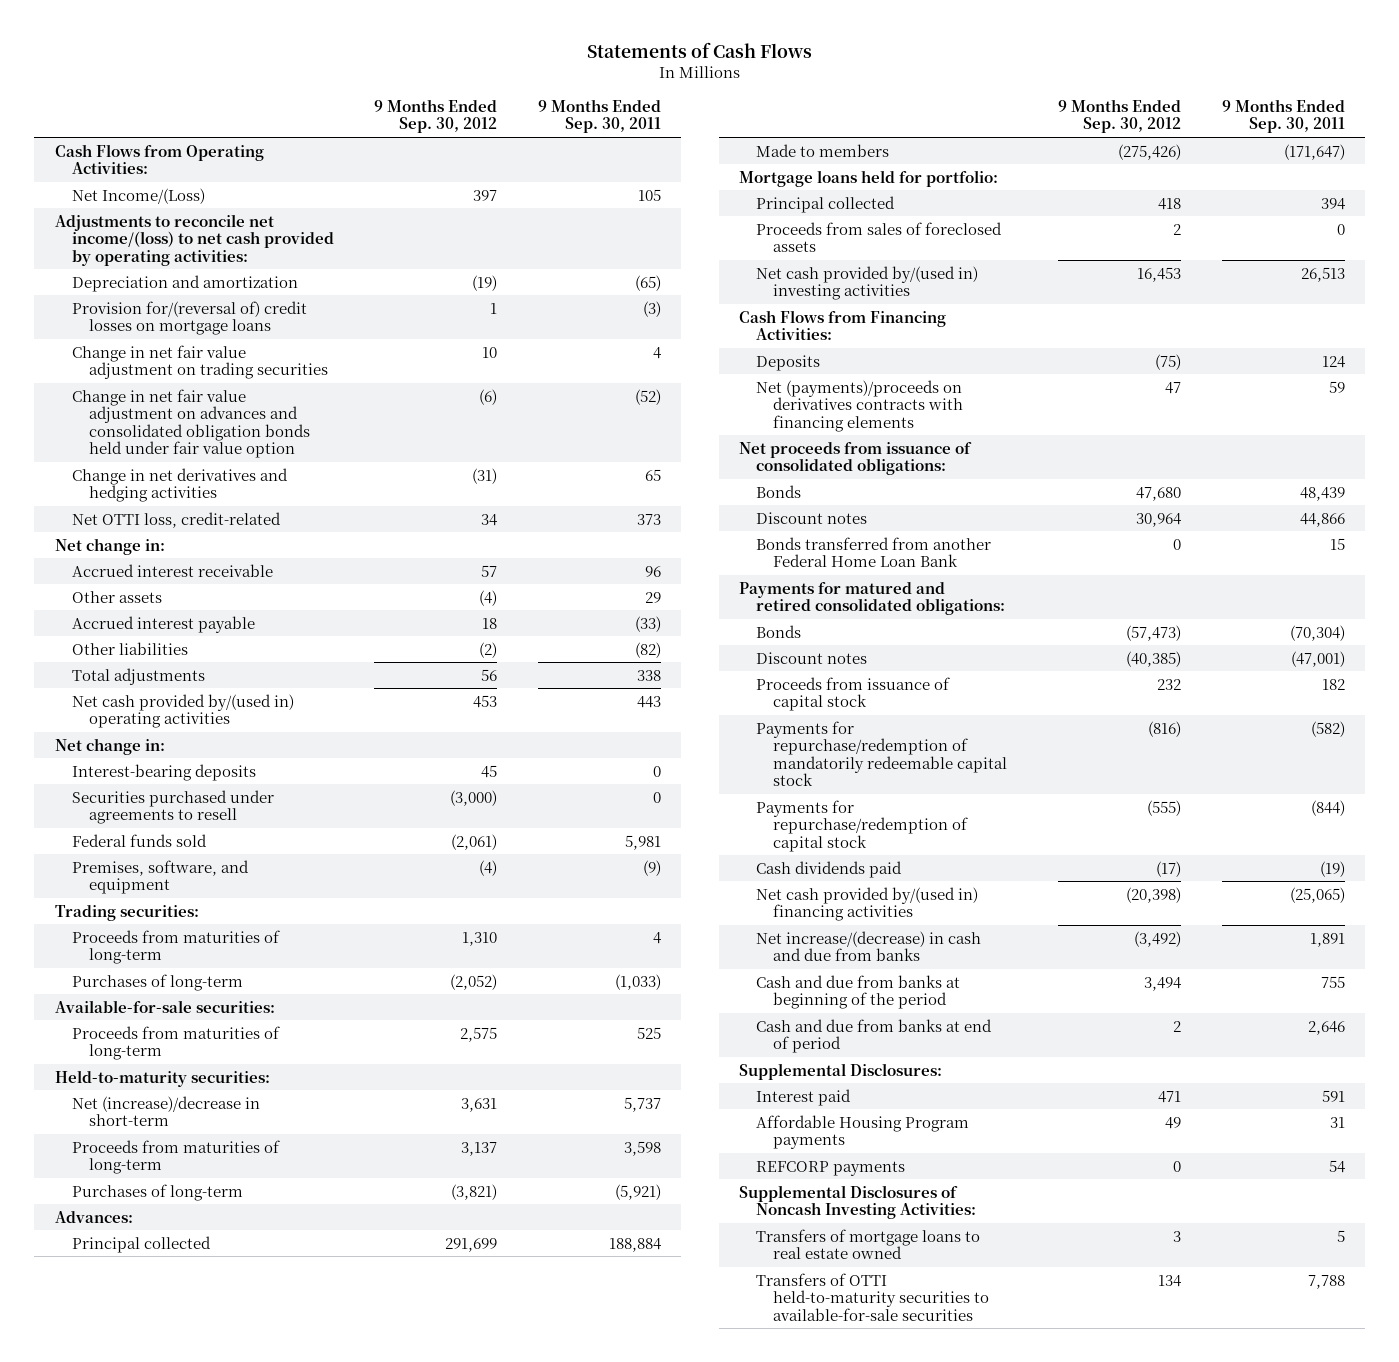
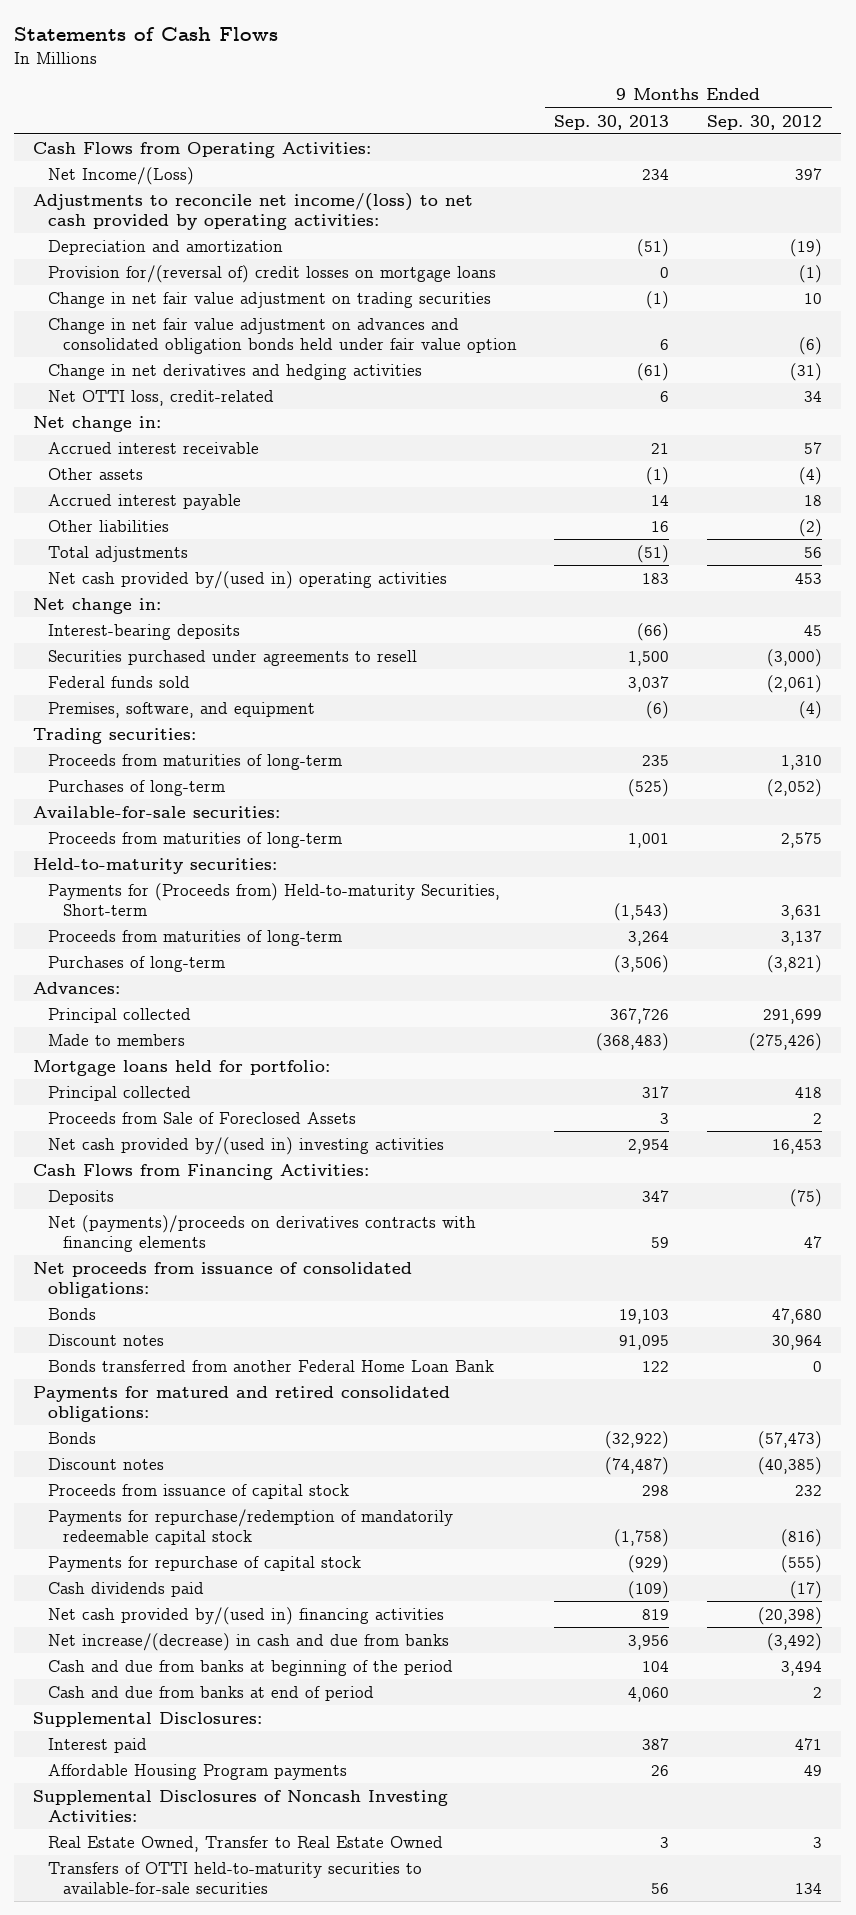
[537,98,661,134] 9 Months Ended Sep. 30, 2011 -> none
none -> [554,114,670,130] Sep. 30, 2013
[490,302,498,314] 1 -> [799,265,823,284] (1)
[71,1095,260,1127] Net (increase)/decrease in short-term -> [48,883,501,916] Payments for (Proceeds from) Held-to-maturity Securities, Short-term
[756,221,1003,253] Proceeds from sales of foreclosed assets -> [48,1112,357,1125] Proceeds from Sale of Foreclosed Assets
[756,799,969,852] Payments for repurchase/redemption of capital stock -> [48,1556,362,1573] Payments for repurchase of capital stock
[756,1160,906,1176] REFCORP payments -> none
[756,1228,981,1260] Transfers of mortgage loans to real estate owned -> [48,1836,444,1853] Real Estate Owned, Transfer to Real Estate Owned

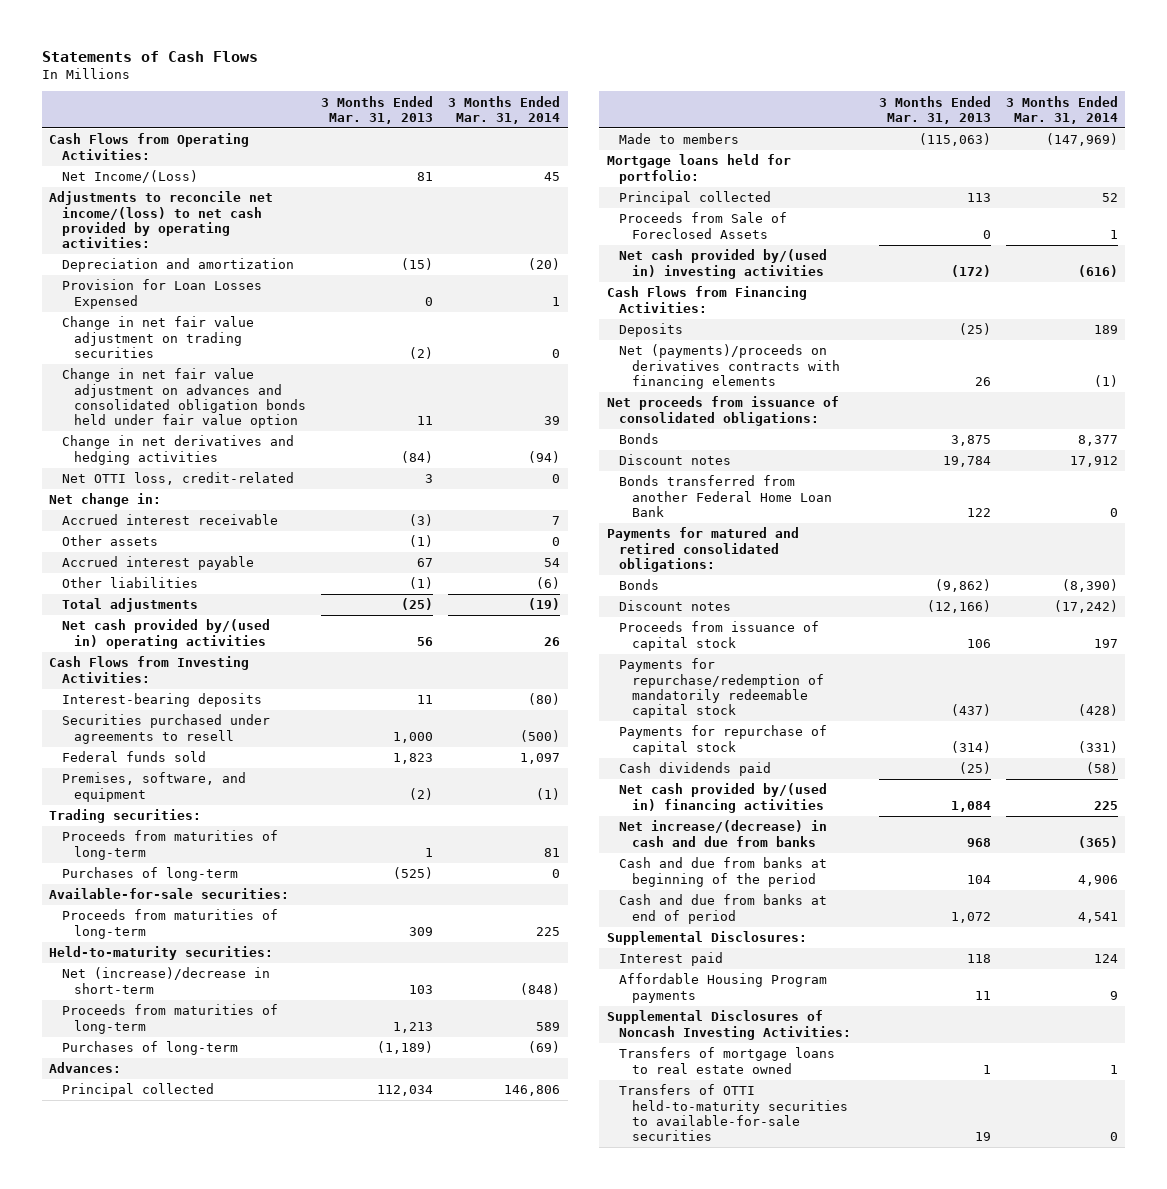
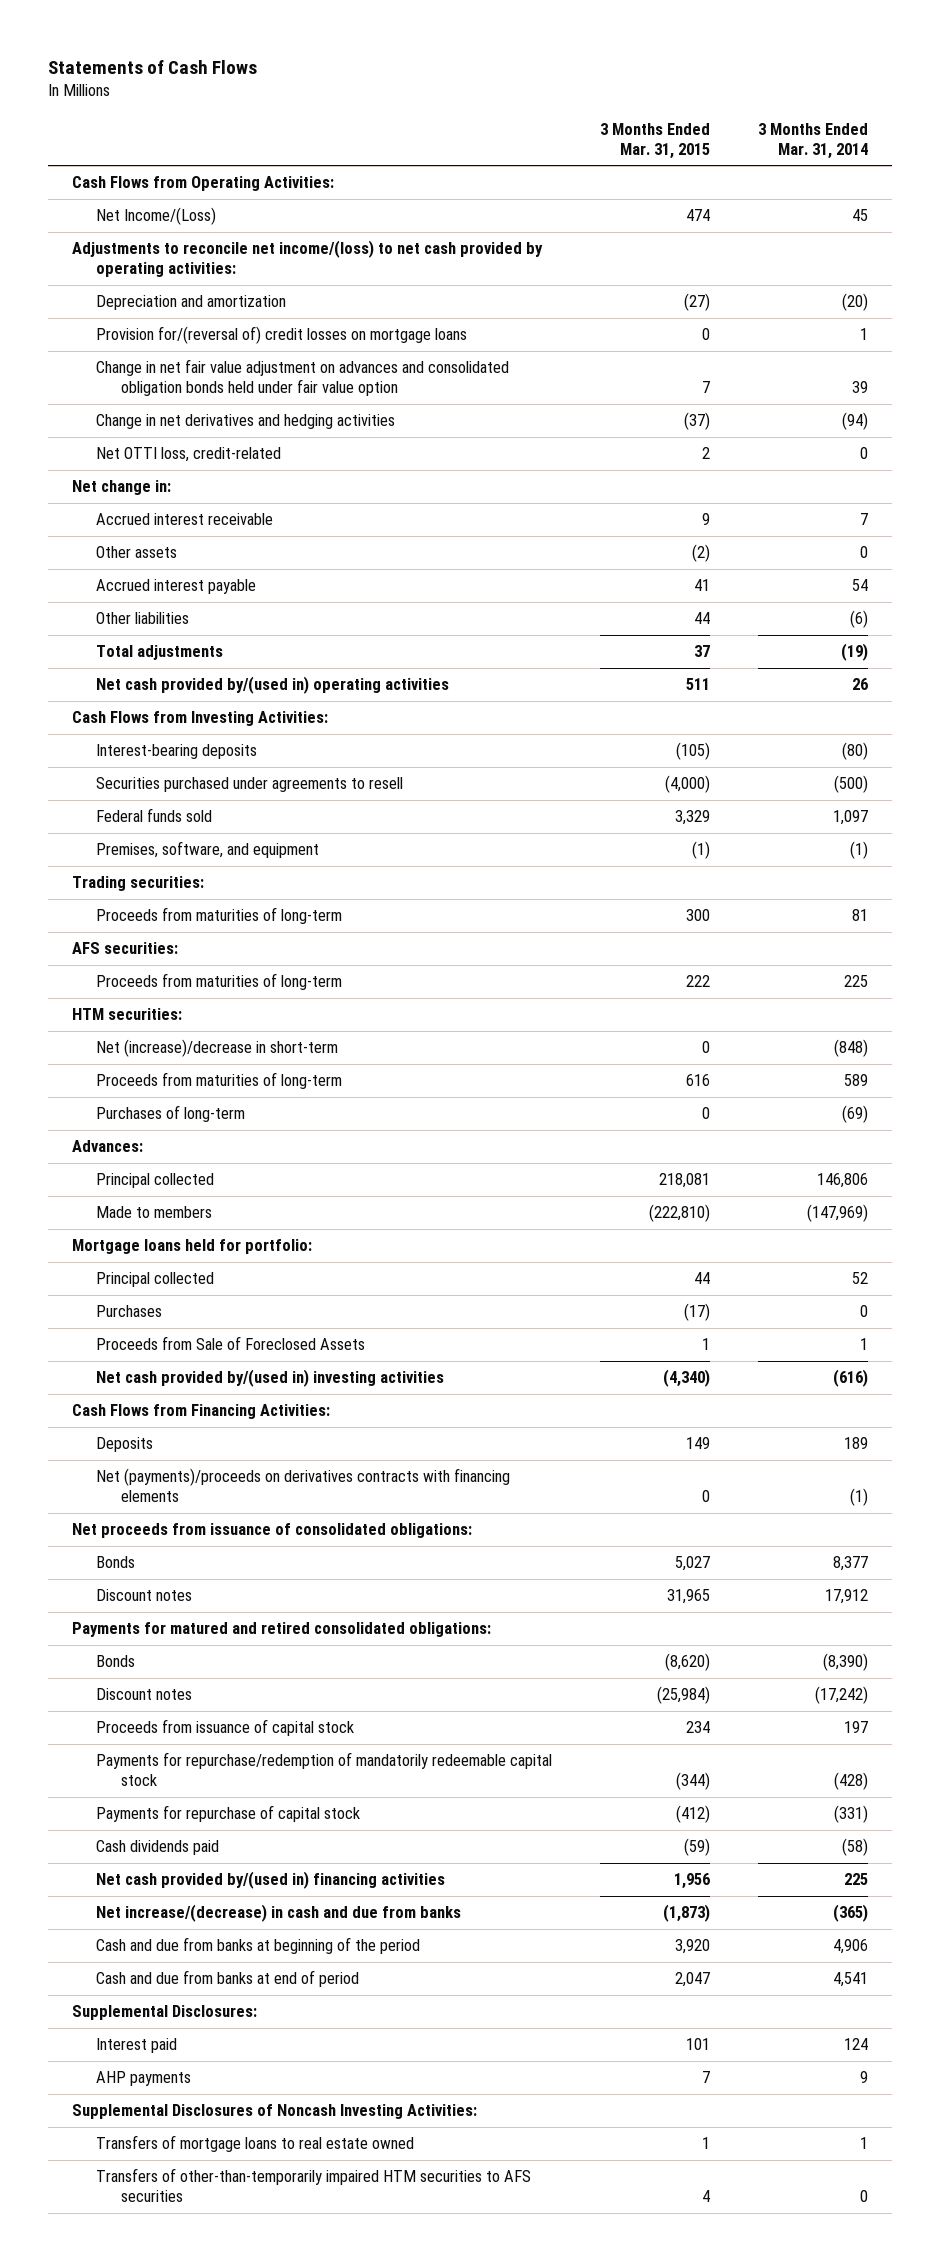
[321,95,434,124] 3 Months Ended Mar. 31, 2013 -> none
none -> [600,122,711,159] 3 Months Ended Mar. 31, 2015
[61,316,254,358] Change in net fair value adjustment on trading securities -> none
[61,279,262,309] Provision for Loan Losses Expensed -> [96,326,468,345] Provision for/(reversal of) credit losses on mortgage loans
[61,867,238,882] Purchases of long-term -> none
[49,888,290,900] Available-for-sale securities: -> [72,942,179,955] AFS securities:
[49,946,274,961] Held-to-maturity securities: -> [72,1008,183,1021] HTM securities:
none -> [96,1305,163,1318] Purchases
[619,475,832,517] Bonds transferred from another Federal Home Loan Bank -> none
[619,973,828,1003] Affordable Housing Program payments -> [96,2071,192,2087] AHP payments
[619,1084,848,1141] Transfers of OTTI held-to-maturity securities to available-for-sale securities -> [96,2168,532,2203] Transfers of other-than-temporarily impaired HTM securities to AFS securities

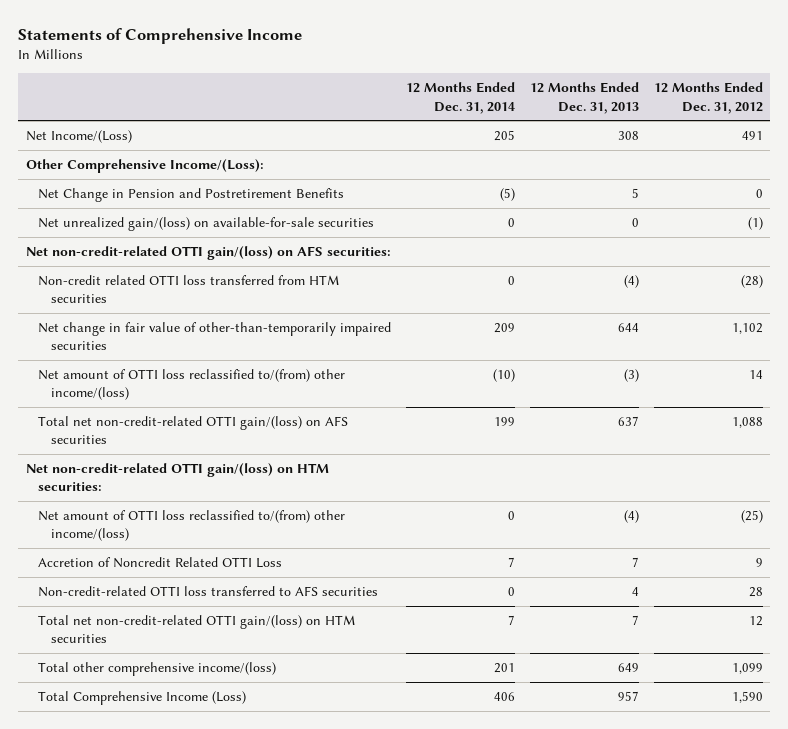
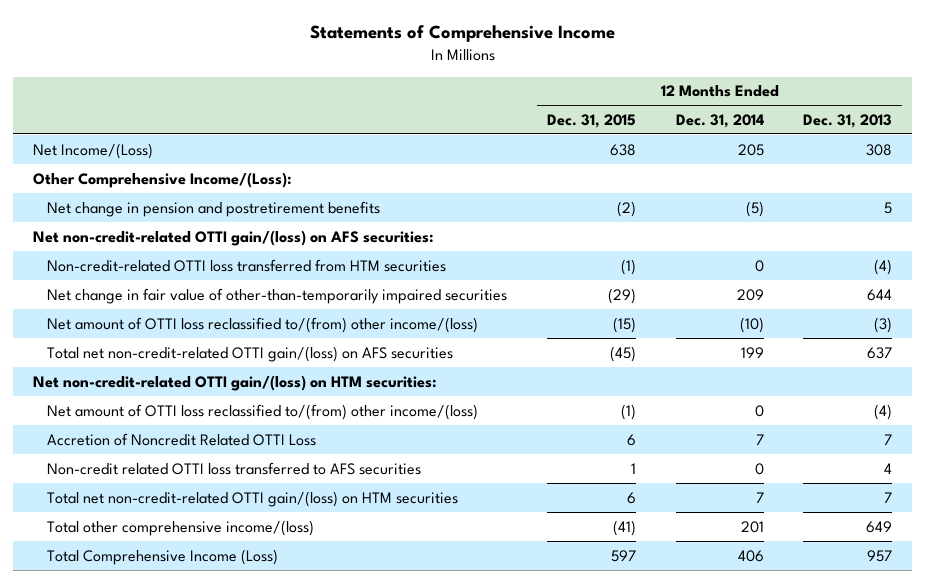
[653,82,763,114] 12 Months Ended Dec. 31, 2012 -> none
none -> [546,113,636,128] Dec. 31, 2015
[38,216,375,231] Net unrealized gain/(loss) on available-for-sale securities -> none
[38,187,345,202] Net Change in Pension and Postretirement Benefits -> [46,200,380,217] Net change in pension and postretirement benefits
[38,274,340,304] Non-credit related OTTI loss transferred from HTM securities -> [46,258,446,272] Non-credit-related OTTI loss transferred from HTM securities
[38,585,379,597] Non-credit-related OTTI loss transferred to AFS securities -> [46,461,421,475] Non-credit related OTTI loss transferred to AFS securities

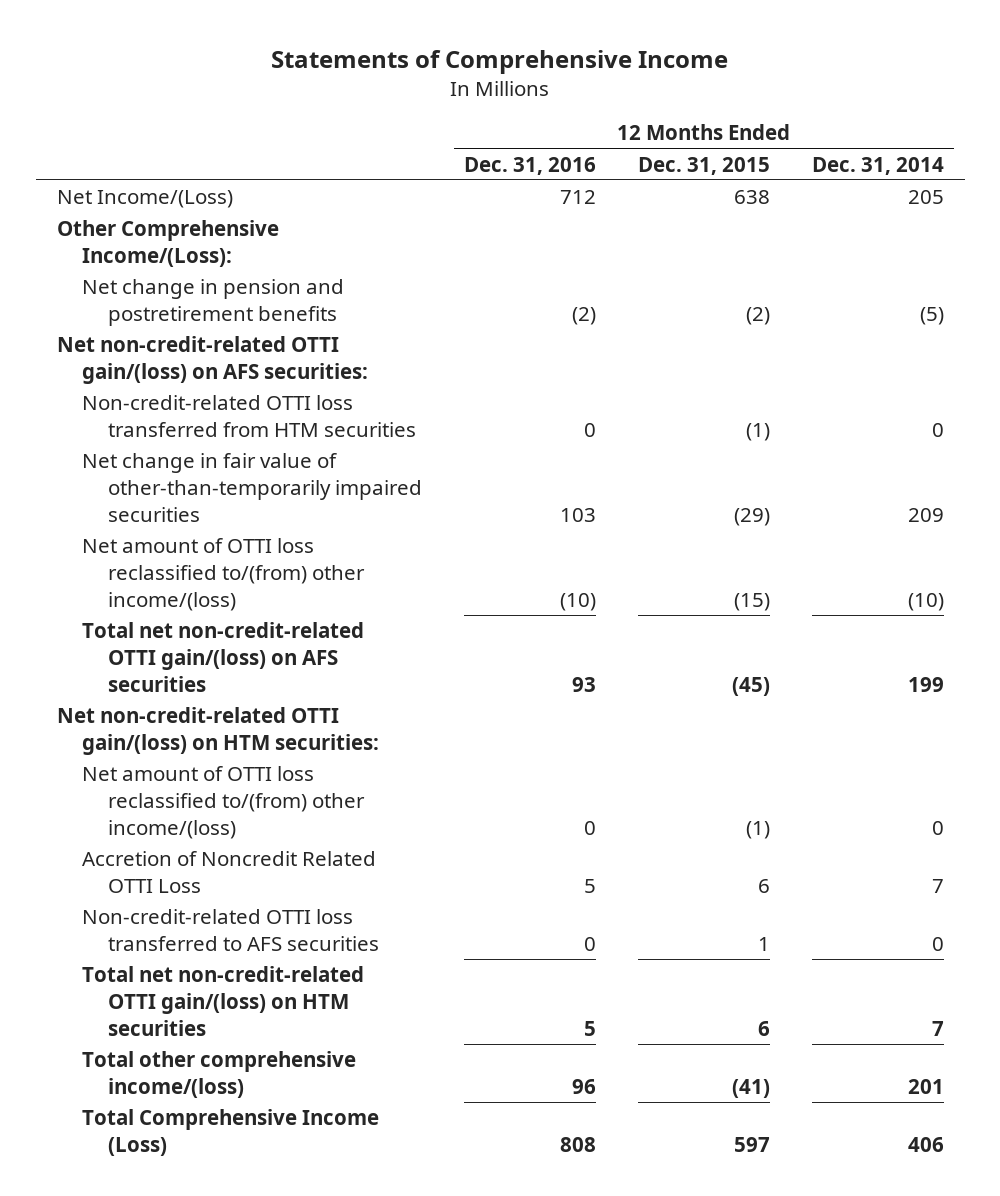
[803,113,893,128] Dec. 31, 2013 -> none
none -> [464,156,597,175] Dec. 31, 2016
[46,461,421,475] Non-credit related OTTI loss transferred to AFS securities -> [82,909,380,952] Non-credit-related OTTI loss transferred to AFS securities

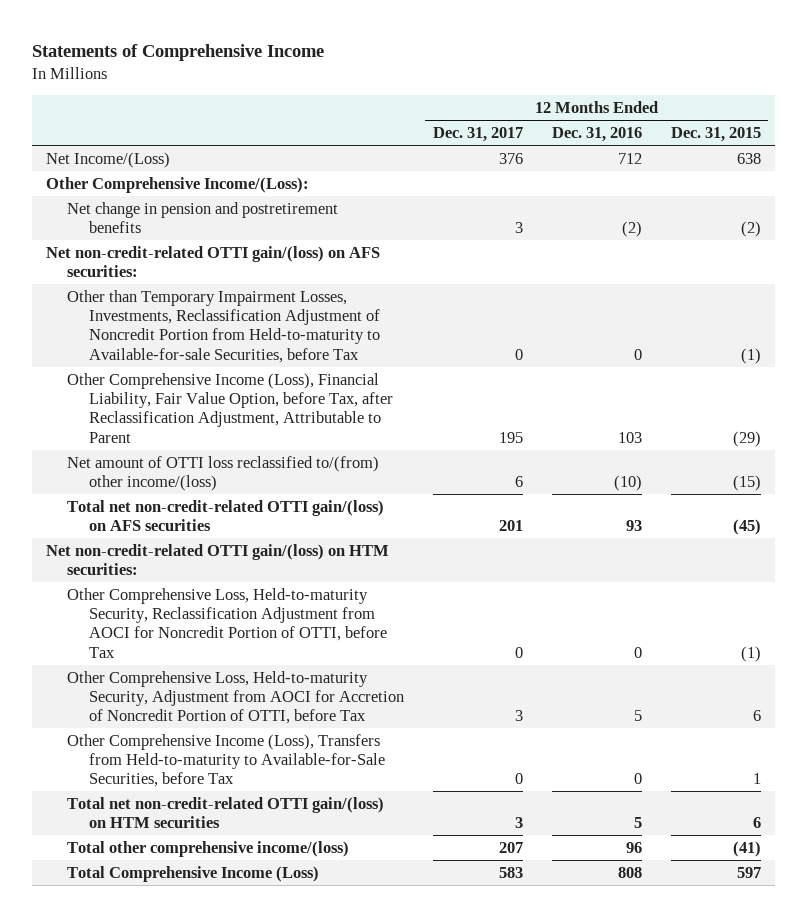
[811,156,944,175] Dec. 31, 2014 -> none
none -> [432,126,523,142] Dec. 31, 2017
[82,395,417,438] Non-credit-related OTTI loss transferred from HTM securities -> [67,289,380,363] Other than Temporary Impairment Losses, Investments, Reclassification Adjustment of Noncredit Portion from Held-to-maturity to Available-for-sale Securities, before Tax
[82,453,423,522] Net change in fair value of other-than-temporarily impaired securities -> [67,372,393,443] Other Comprehensive Income (Loss), Financial Liability, Fair Value Option, before Tax, after Reclassification Adjustment, Attributable to Parent
[82,766,366,839] Net amount of OTTI loss reclassified to/(from) other income/(loss) -> none
[82,851,377,894] Accretion of Noncredit Related OTTI Loss -> none
none -> [67,587,387,658] Other Comprehensive Loss, Held-to-maturity Security, Reclassification Adjustment from AOCI for Noncredit Portion of OTTI, before Tax
none -> [67,670,404,725] Other Comprehensive Loss, Held-to-maturity Security, Adjustment from AOCI for Accretion of Noncredit Portion of OTTI, before Tax
[82,909,380,952] Non-credit-related OTTI loss transferred to AFS securities -> [67,733,385,788] Other Comprehensive Income (Loss), Transfers from Held-to-maturity to Available-for-Sale Securities, before Tax

